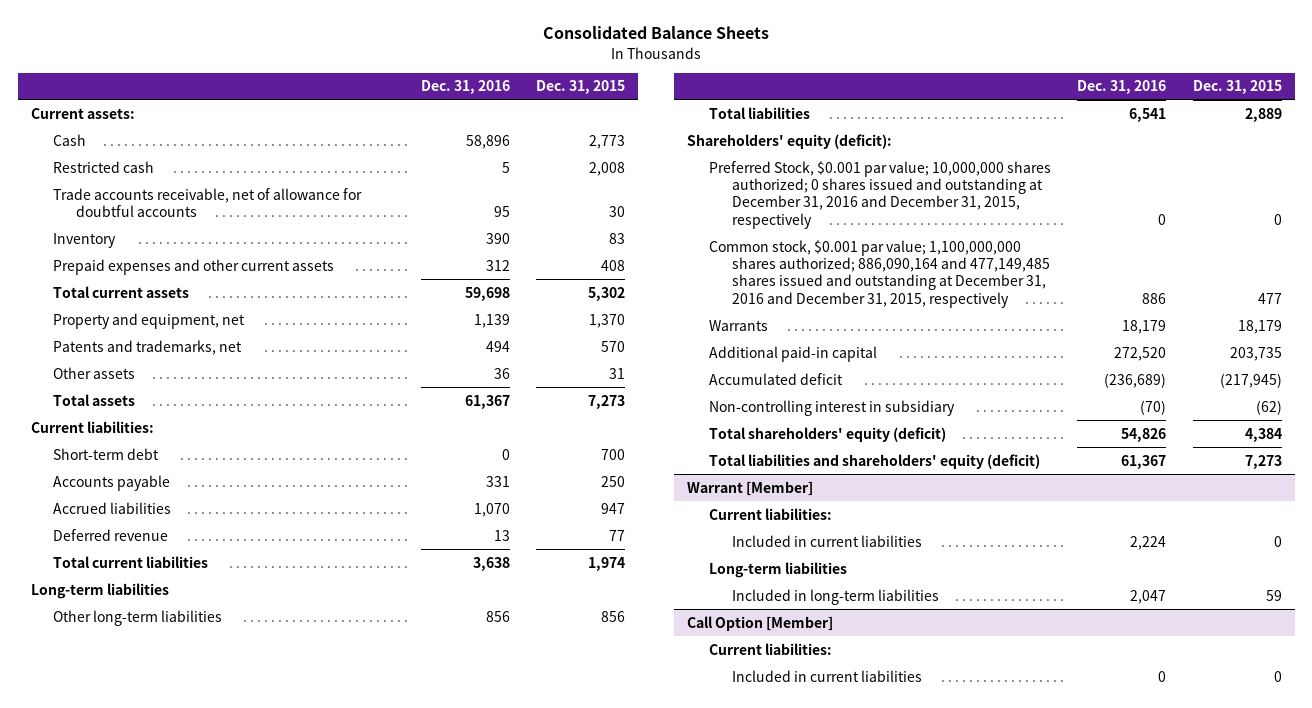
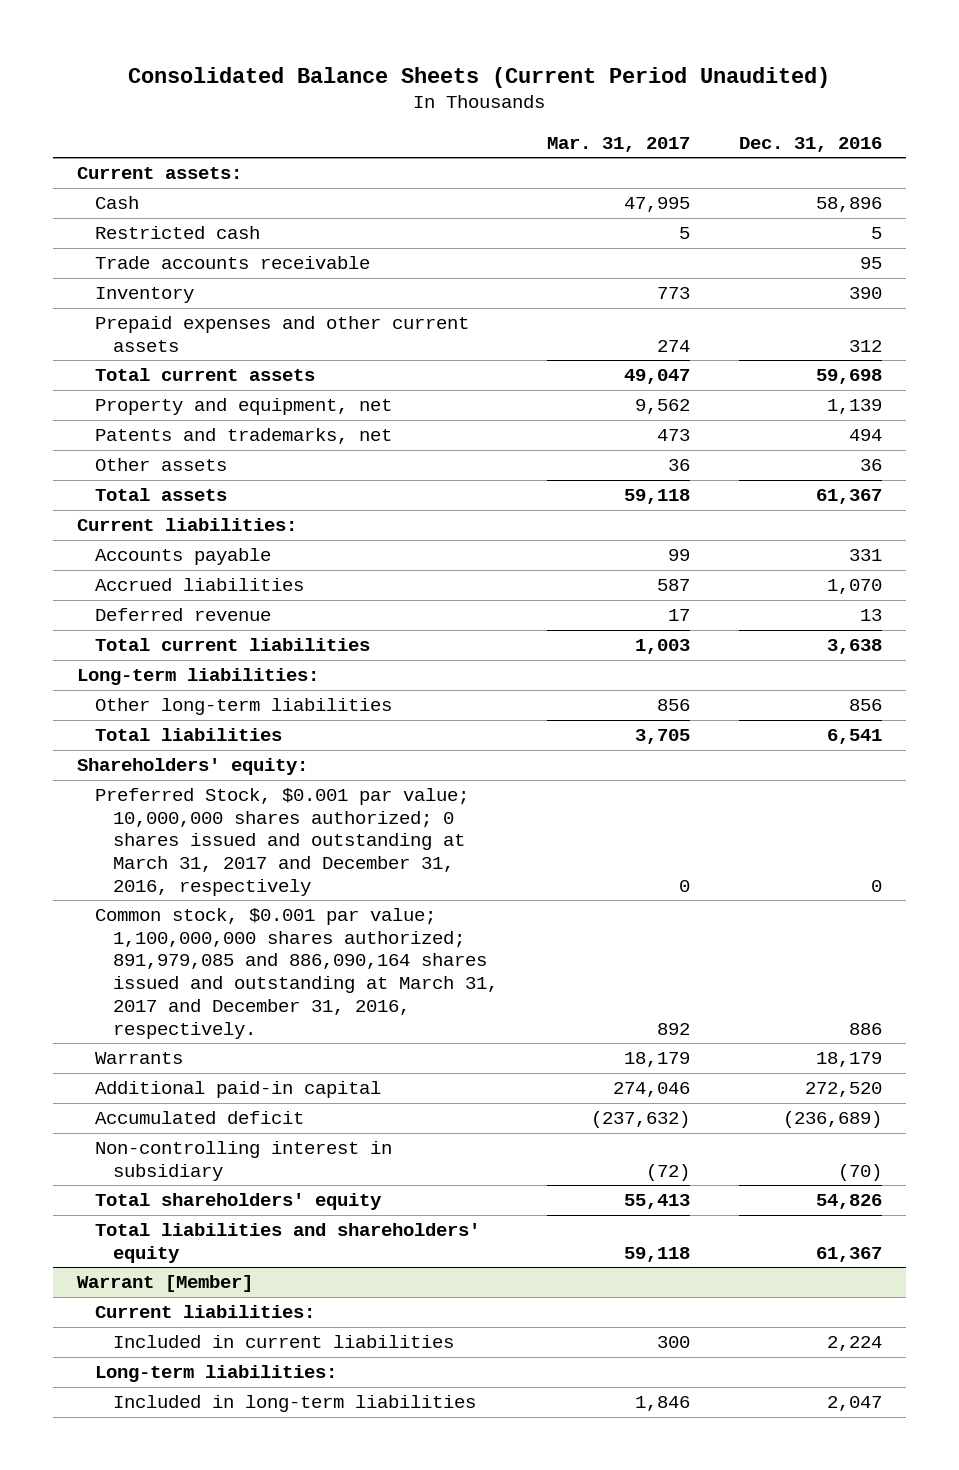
[543,26,770,40] Consolidated Balance Sheets -> [128,66,831,88] Consolidated Balance Sheets (Current Period Unaudited)
[536,80,626,95] Dec. 31, 2015 -> none
none -> [546,136,690,152] Mar. 31, 2017
[53,187,363,217] Trade accounts receivable, net of allowance for doubtful accounts -> [95,256,371,270] Trade accounts receivable
[53,447,160,460] Short-term debt -> none
[30,582,169,599] Long-term liabilities -> [77,668,320,686] Long-term liabilities:
[686,133,892,149] Shareholders' equity (deficit): -> [77,758,309,776] Shareholders' equity:
[709,160,1052,229] Preferred Stock, $0.001 par value; 10,000,000 shares authorized; 0 shares issued and outstanding at December 31, 2016 and December 31, 2015, respectively -> [95,788,470,896] Preferred Stock, $0.001 par value; 10,000,000 shares authorized; 0 shares issued and outstanding at March 31, 2017 and December 31, 2016, respectively
[709,239,1050,308] Common stock, $0.001 par value; 1,100,000,000 shares authorized; 886,090,164 and 477,149,485 shares issued and outstanding at December 31, 2016 and December 31, 2015, respectively -> [95,908,499,1039] Common stock, $0.001 par value; 1,100,000,000 shares authorized; 891,979,085 and 886,090,164 shares issued and outstanding at March 31, 2017 and December 31, 2016, respectively.
[709,426,947,442] Total shareholders' equity (deficit) -> [95,1193,383,1211] Total shareholders' equity
[709,453,1041,469] Total liabilities and shareholders' equity (deficit) -> [95,1223,481,1263] Total liabilities and shareholders' equity
[709,561,848,578] Long-term liabilities -> [95,1365,338,1383] Long-term liabilities:
[686,615,833,631] Call Option [Member] -> none
[709,642,833,655] Current liabilities: -> none
[731,669,922,682] Included in current liabilities -> none

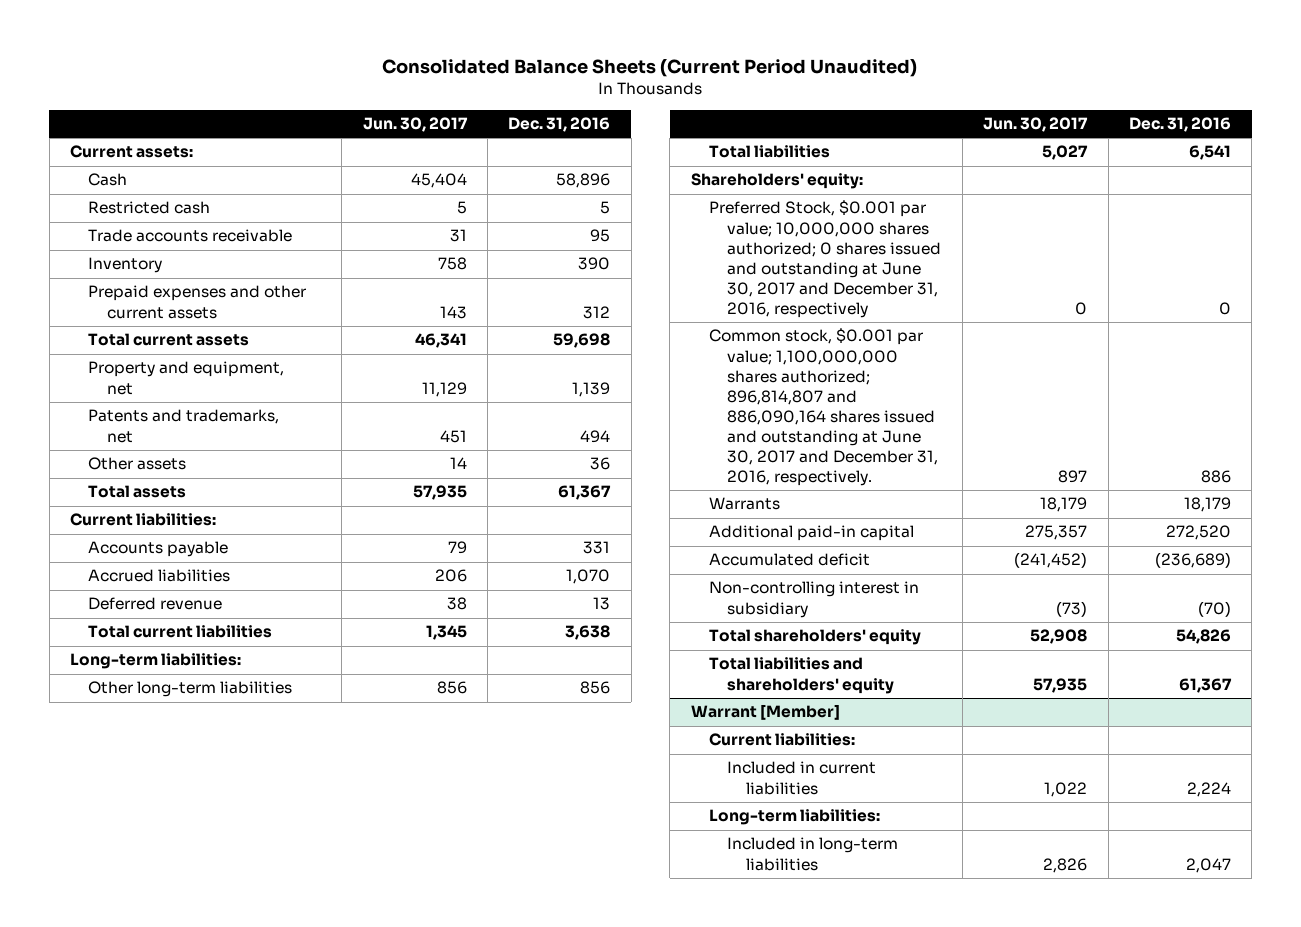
[546,136,690,152] Mar. 31, 2017 -> none
none -> [362,117,468,133] Jun. 30, 2017
[95,788,470,896] Preferred Stock, $0.001 par value; 10,000,000 shares authorized; 0 shares issued and outstanding at March 31, 2017 and December 31, 2016, respectively -> [709,200,942,318] Preferred Stock, $0.001 par value; 10,000,000 shares authorized; 0 shares issued and outstanding at June 30, 2017 and December 31, 2016, respectively
[95,908,499,1039] Common stock, $0.001 par value; 1,100,000,000 shares authorized; 891,979,085 and 886,090,164 shares issued and outstanding at March 31, 2017 and December 31, 2016, respectively. -> [709,328,939,487] Common stock, $0.001 par value; 1,100,000,000 shares authorized; 896,814,807 and 886,090,164 shares issued and outstanding at June 30, 2017 and December 31, 2016, respectively.

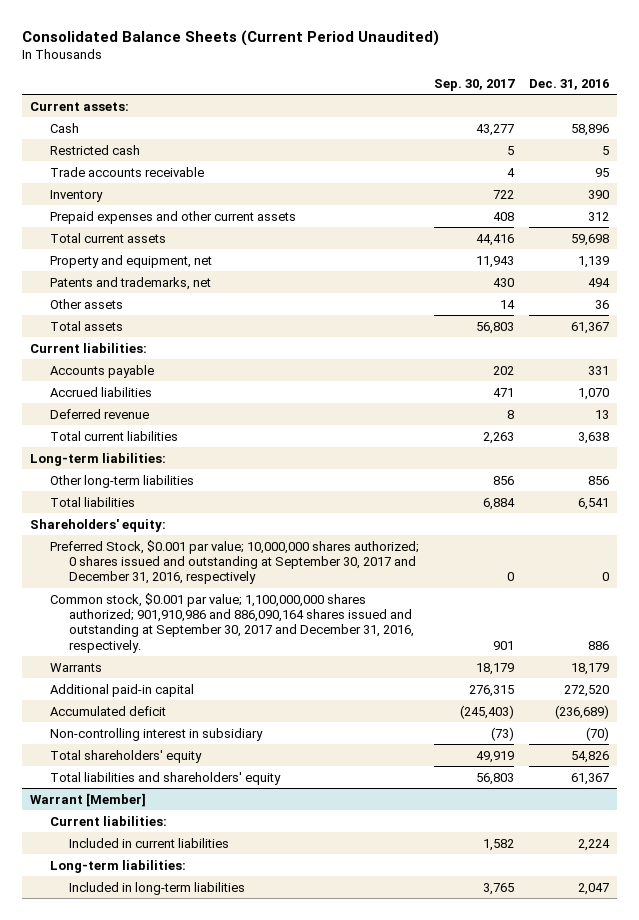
[362,117,468,133] Jun. 30, 2017 -> none
none -> [433,78,515,91] Sep. 30, 2017
[709,200,942,318] Preferred Stock, $0.001 par value; 10,000,000 shares authorized; 0 shares issued and outstanding at June 30, 2017 and December 31, 2016, respectively -> [49,539,419,585] Preferred Stock, $0.001 par value; 10,000,000 shares authorized; 0 shares issued and outstanding at September 30, 2017 and December 31, 2016, respectively
[709,328,939,487] Common stock, $0.001 par value; 1,100,000,000 shares authorized; 896,814,807 and 886,090,164 shares issued and outstanding at June 30, 2017 and December 31, 2016, respectively. -> [49,592,415,653] Common stock, $0.001 par value; 1,100,000,000 shares authorized; 901,910,986 and 886,090,164 shares issued and outstanding at September 30, 2017 and December 31, 2016, respectively.

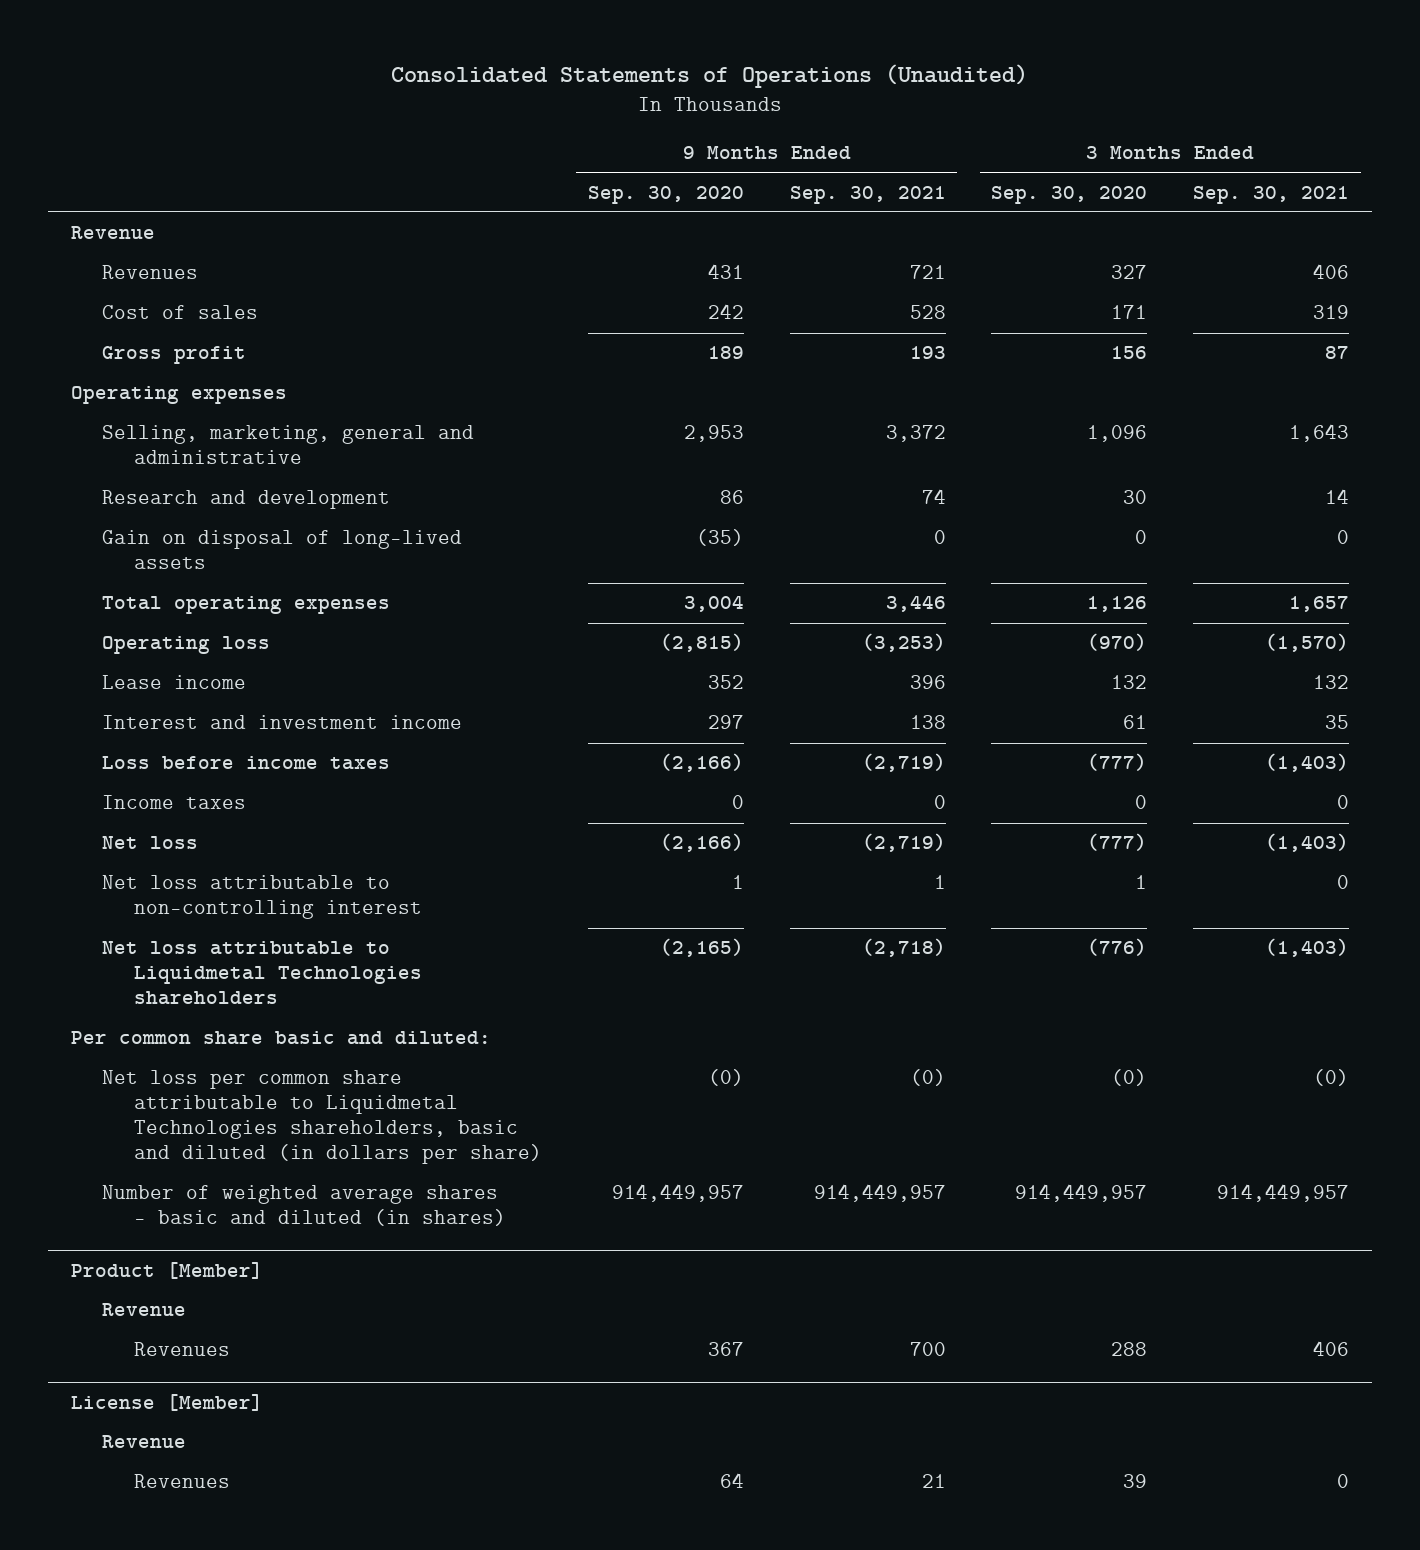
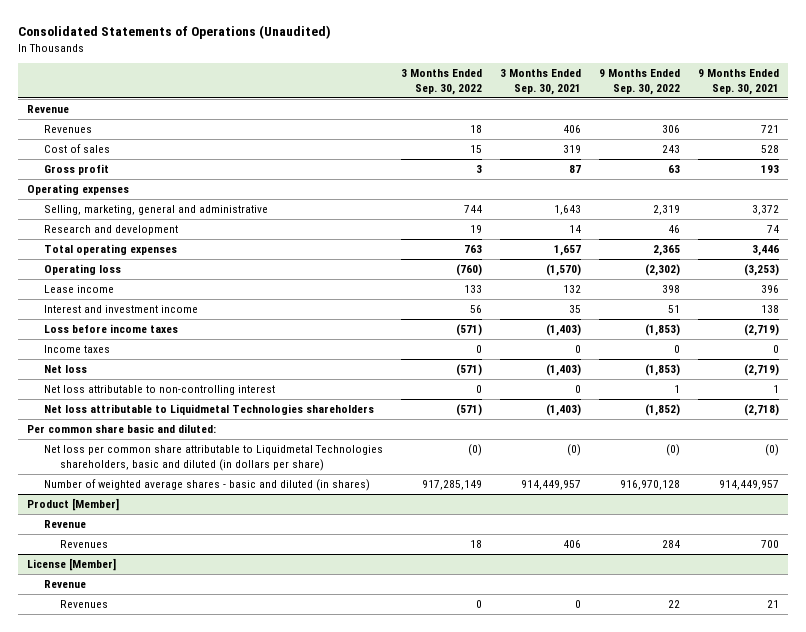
[587,185,744,204] Sep. 30, 2020 -> none
[991,185,1148,204] Sep. 30, 2020 -> none
none -> [400,69,482,96] 3 Months Ended Sep. 30, 2022
none -> [598,69,680,96] 9 Months Ended Sep. 30, 2022
[102,530,463,570] Gain on disposal of long-lived assets -> none

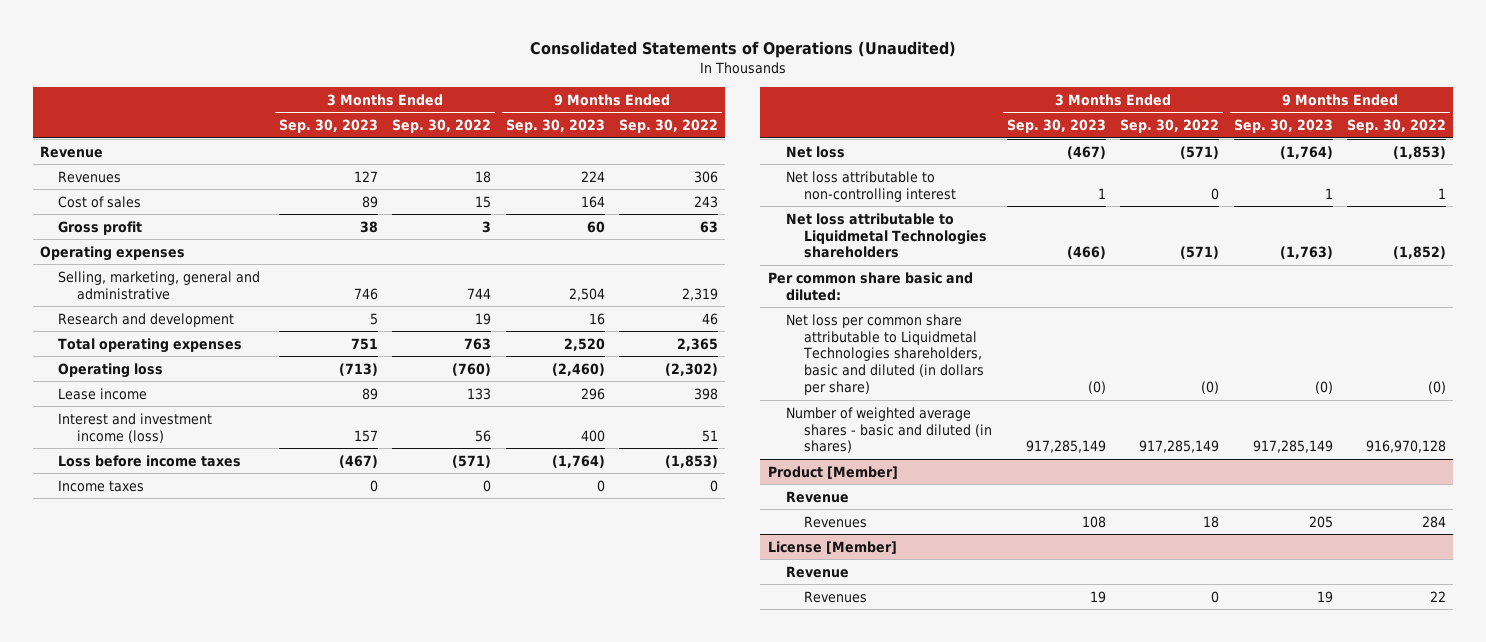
[499,69,581,96] 3 Months Ended Sep. 30, 2021 -> none
[697,69,779,96] 9 Months Ended Sep. 30, 2021 -> none
none -> [278,119,378,134] Sep. 30, 2023
none -> [505,119,605,134] Sep. 30, 2023
[43,305,198,314] Interest and investment income -> [58,412,213,443] Interest and investment income (loss)

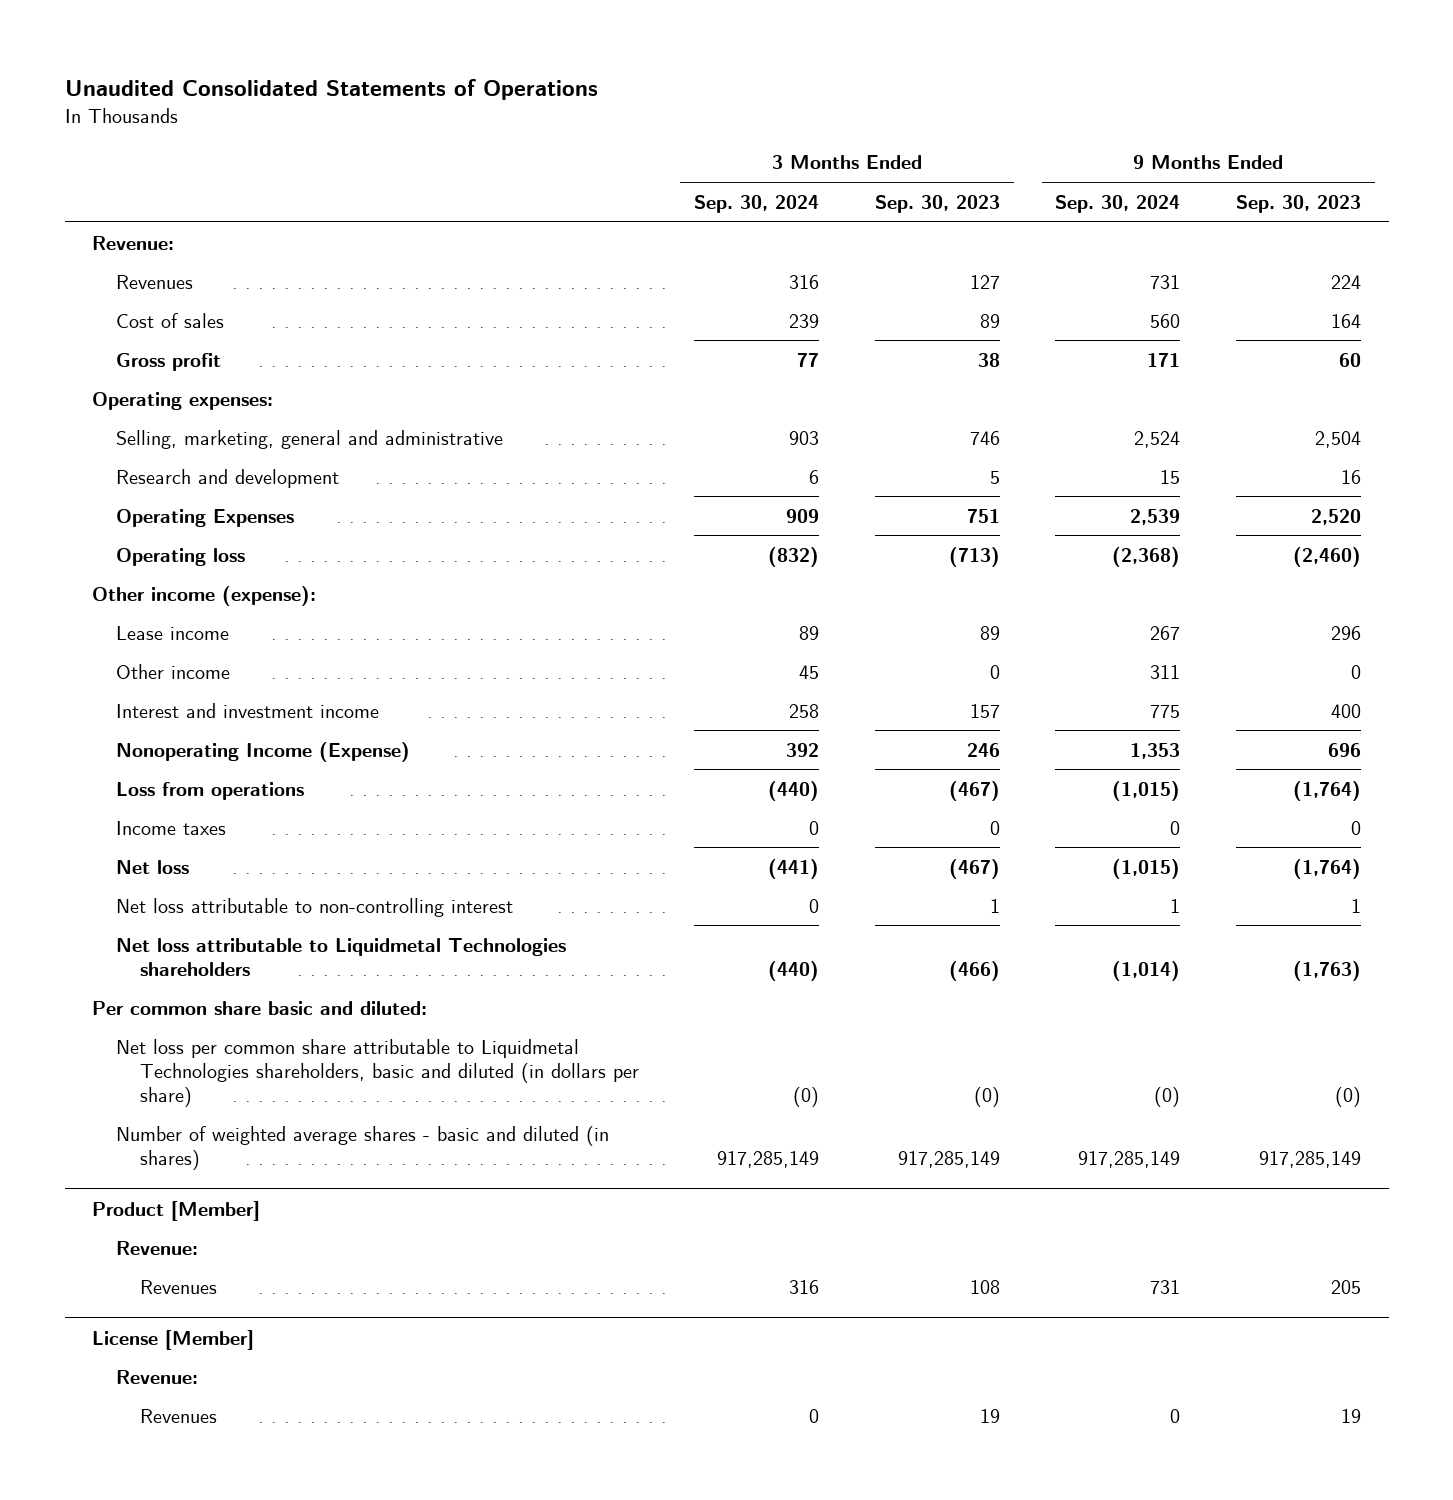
[529,41,956,59] Consolidated Statements of Operations (Unaudited) -> [64,78,598,100] Unaudited Consolidated Statements of Operations
[392,119,492,134] Sep. 30, 2022 -> none
[619,119,719,134] Sep. 30, 2022 -> none
none -> [694,194,820,213] Sep. 30, 2024
none -> [1055,194,1181,213] Sep. 30, 2024
[39,145,103,158] Revenue -> [92,235,175,250] Revenue:
[39,245,185,261] Operating expenses -> [92,391,274,410] Operating expenses:
[58,337,243,353] Total operating expenses -> [116,508,295,527] Operating Expenses
none -> [92,585,317,606] Other income (expense):
none -> [116,663,231,679] Other income
[58,412,213,443] Interest and investment income (loss) -> [116,702,380,718] Interest and investment income
none -> [116,741,411,762] Nonoperating Income (Expense)
[58,454,242,467] Loss before income taxes -> [116,781,305,800] Loss from operations
[785,490,849,503] Revenue -> [116,1240,199,1255] Revenue:
[785,565,849,578] Revenue -> [116,1369,199,1384] Revenue:

